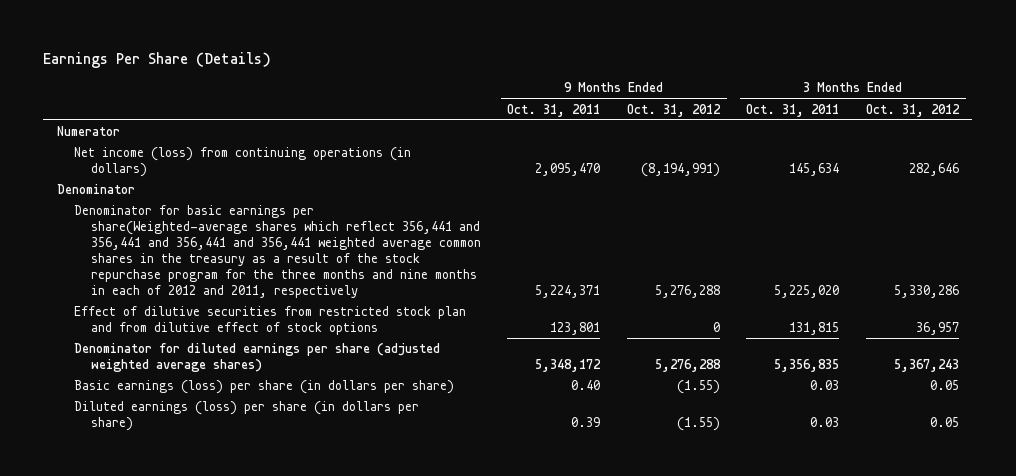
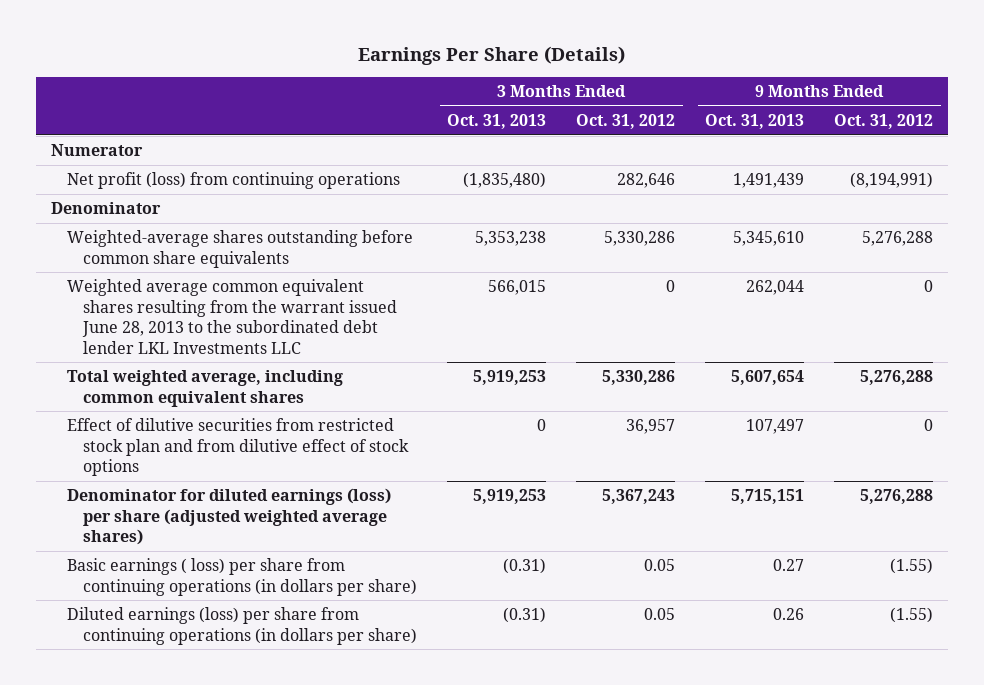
[507,103,601,117] Oct. 31, 2011 -> none
[746,103,840,117] Oct. 31, 2011 -> none
none -> [447,114,547,130] Oct. 31, 2013
none -> [705,114,805,130] Oct. 31, 2013
[73,147,411,178] Net income (loss) from continuing operations (in dollars) -> [67,172,401,190] Net profit (loss) from continuing operations
none -> [67,230,414,268] Weighted-average shares outstanding before common share equivalents
none -> [67,279,398,354] Weighted average common equivalent shares resulting from the warrant issued June 28, 2013 to the subordinated debt lender LKL Investments LLC
[73,205,481,298] Denominator for basic earnings per share(Weighted-average shares which reflect 356,441 and 356,441 and 356,441 and 356,441 weighted average common shares in the treasury as a result of the stock repurchase program for the three months and nine months in each of 2012 and 2011, respectively -> [67,370,344,407] Total weighted average, including common equivalent shares
[73,343,440,373] Denominator for diluted earnings per share (adjusted weighted average shares) -> [67,488,392,546] Denominator for diluted earnings (loss) per share (adjusted weighted average shares)
[73,380,454,395] Basic earnings (loss) per share (in dollars per share) -> [67,558,418,596] Basic earnings ( loss) per share from continuing operations (in dollars per share)
[73,401,419,432] Diluted earnings (loss) per share (in dollars per share) -> [67,607,418,645] Diluted earnings (loss) per share from continuing operations (in dollars per share)

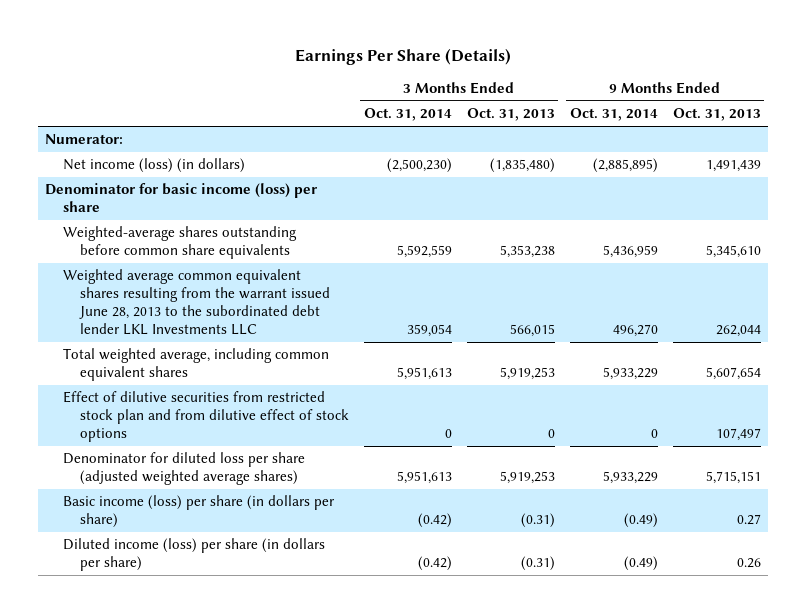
[576,114,676,130] Oct. 31, 2012 -> none
[834,114,934,130] Oct. 31, 2012 -> none
none -> [363,108,452,122] Oct. 31, 2014
none -> [569,108,658,122] Oct. 31, 2014
[51,144,144,157] Numerator -> [45,134,124,145] Numerator:
[67,172,401,190] Net profit (loss) from continuing operations -> [62,158,245,174] Net income (loss) (in dollars)
[51,202,162,215] Denominator -> [45,183,318,213] Denominator for basic income (loss) per share
[67,488,392,546] Denominator for diluted earnings (loss) per share (adjusted weighted average shares) -> [62,452,305,486] Denominator for diluted loss per share (adjusted weighted average shares)
[67,558,418,596] Basic earnings ( loss) per share from continuing operations (in dollars per share) -> [62,495,335,529] Basic income (loss) per share (in dollars per share)
[67,607,418,645] Diluted earnings (loss) per share from continuing operations (in dollars per share) -> [62,538,325,572] Diluted income (loss) per share (in dollars per share)

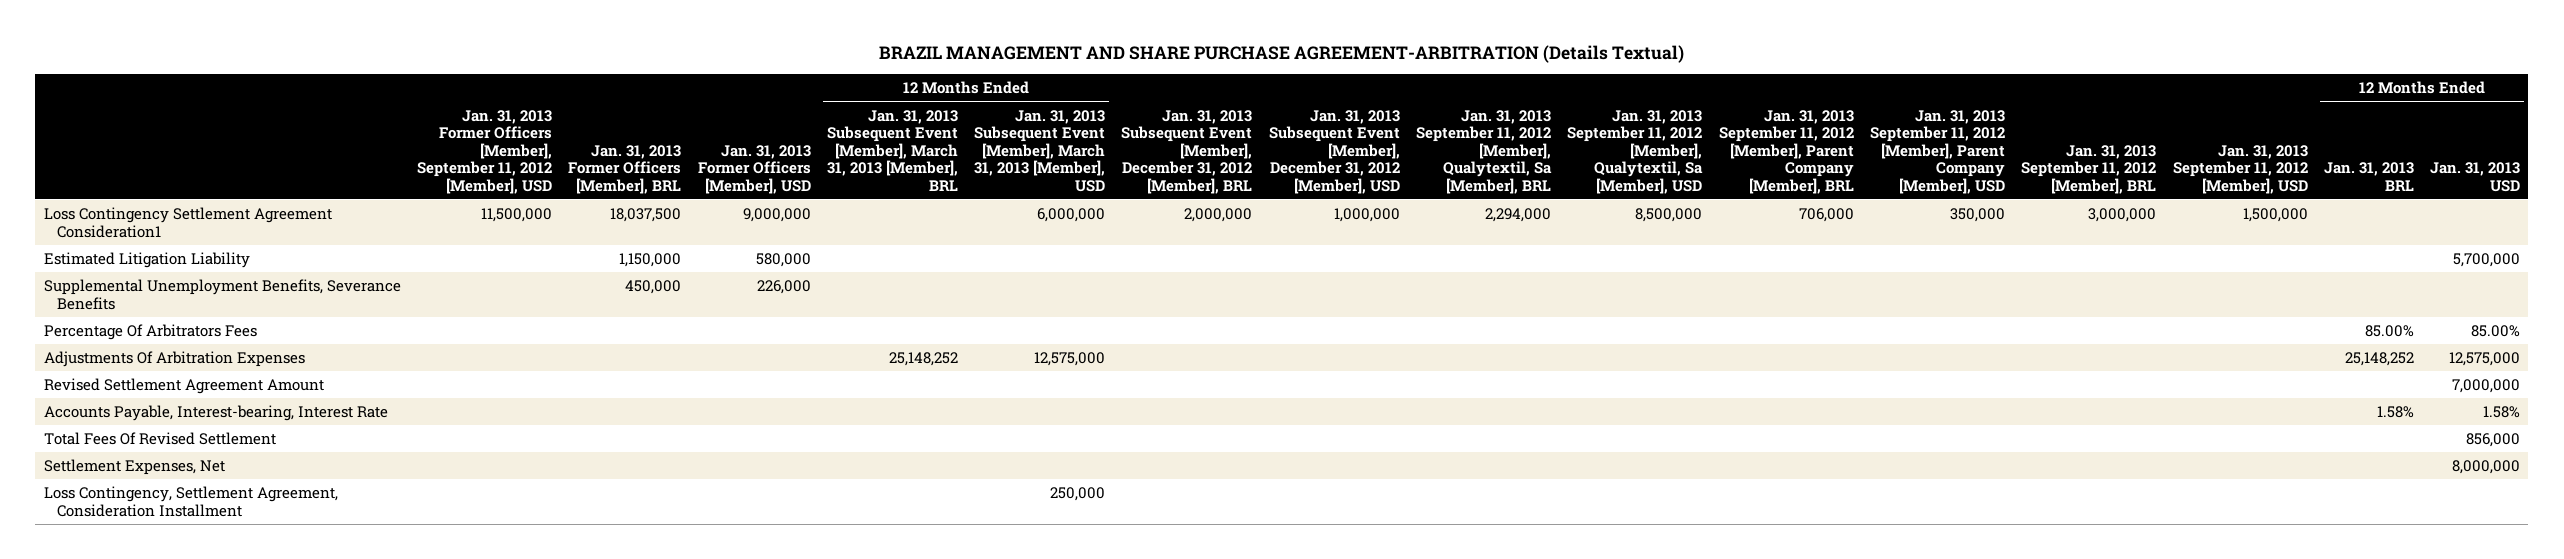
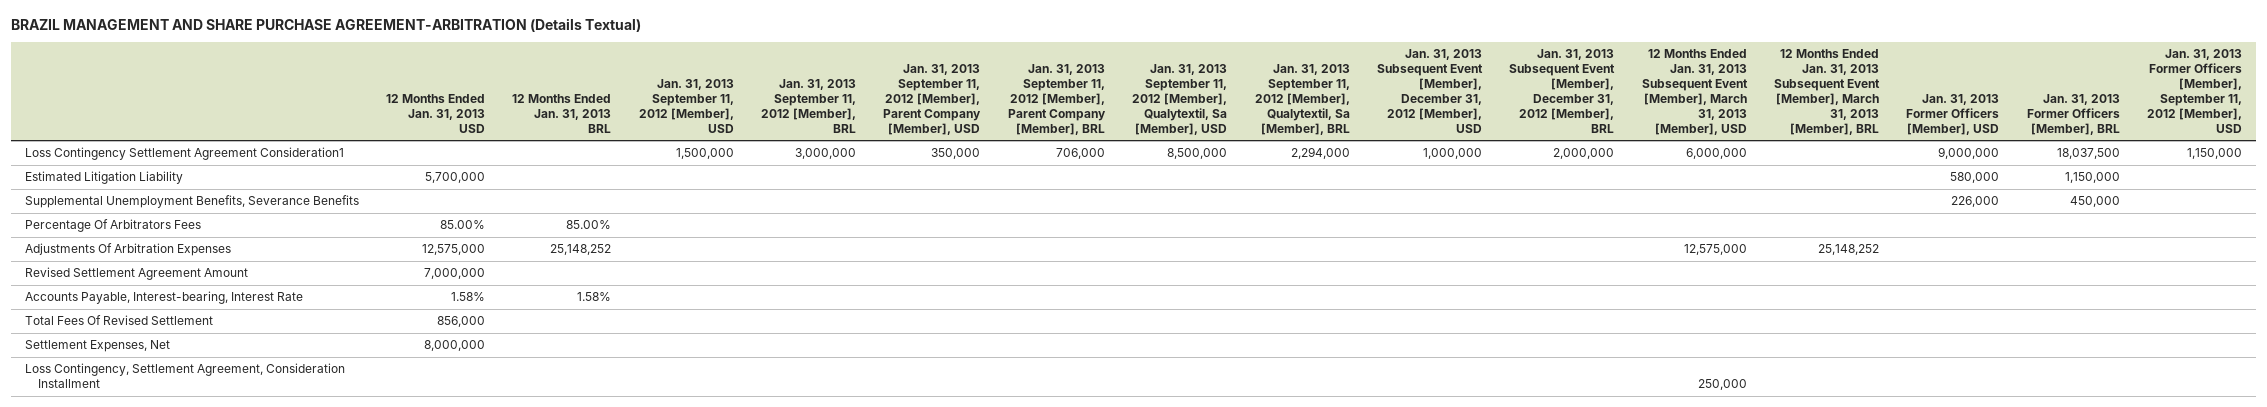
[480,208,552,223] 11,500,000 -> [2186,148,2242,160] 1,150,000

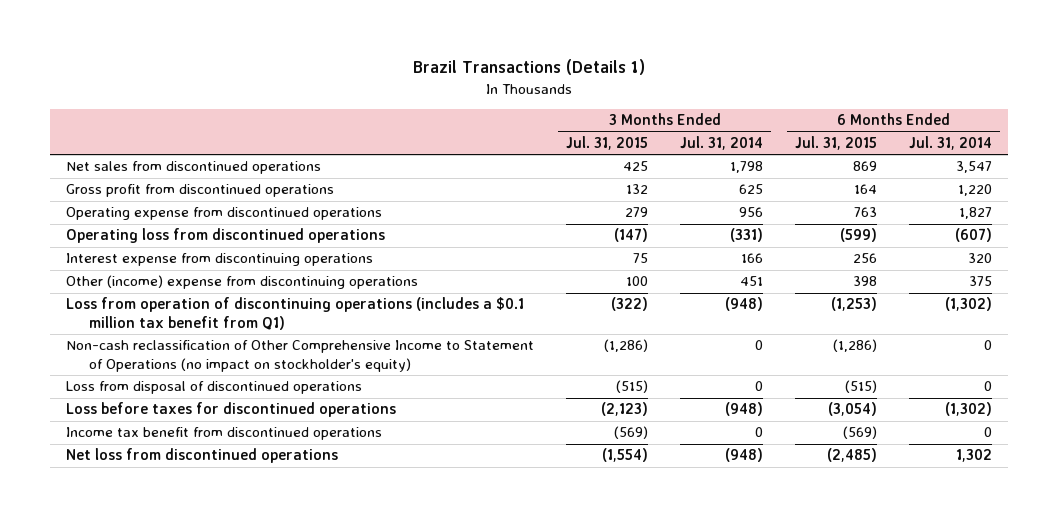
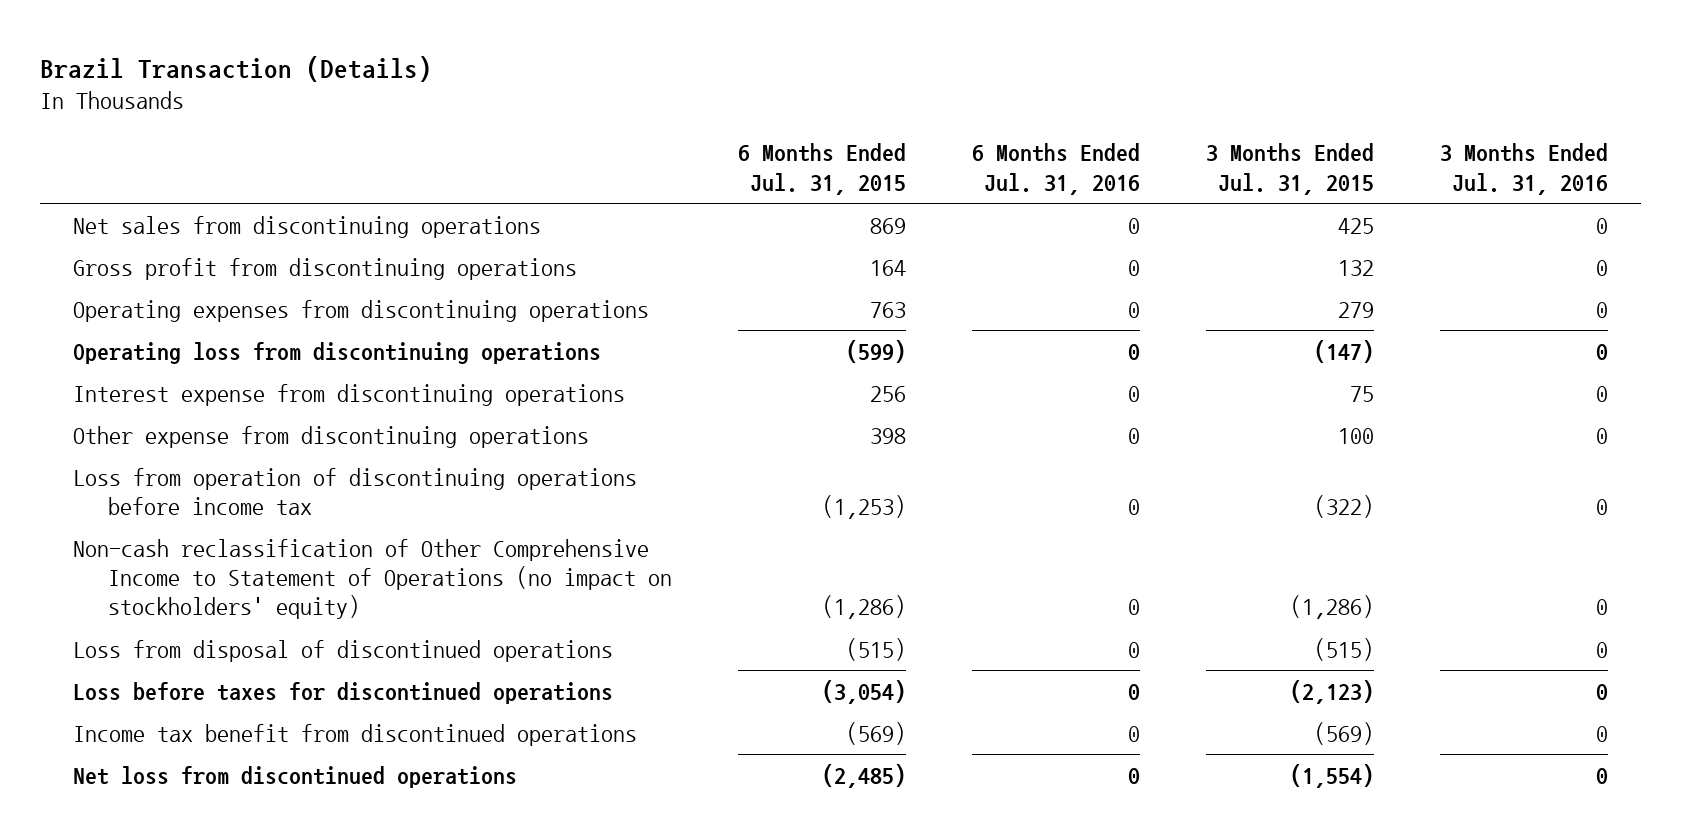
[413,59,646,76] Brazil Transactions (Details 1) -> [40,55,433,82] Brazil Transaction (Details)
[680,135,764,150] Jul. 31, 2014 -> none
[909,135,993,150] Jul. 31, 2014 -> none
none -> [972,143,1141,195] 6 Months Ended Jul. 31, 2016
none -> [1440,143,1609,195] 3 Months Ended Jul. 31, 2016
[66,161,322,175] Net sales from discontinued operations -> [73,215,542,238] Net sales from discontinuing operations
[66,184,335,198] Gross profit from discontinued operations -> [73,257,578,280] Gross profit from discontinuing operations
[66,207,383,221] Operating expense from discontinued operations -> [73,299,650,322] Operating expenses from discontinuing operations
[66,228,386,244] Operating loss from discontinued operations -> [73,341,602,364] Operating loss from discontinuing operations
[66,275,419,290] Other (income) expense from discontinuing operations -> [73,425,590,448] Other expense from discontinuing operations
[66,297,525,330] Loss from operation of discontinuing operations (includes a $0.1 million tax benefit from Q1) -> [73,467,638,515] Loss from operation of discontinuing operations before income tax
[66,340,535,372] Non-cash reclassification of Other Comprehensive Income to Statement of Operations (no impact on stockholder's equity) -> [73,538,673,620] Non-cash reclassification of Other Comprehensive Income to Statement of Operations (no impact on stockholders' equity)

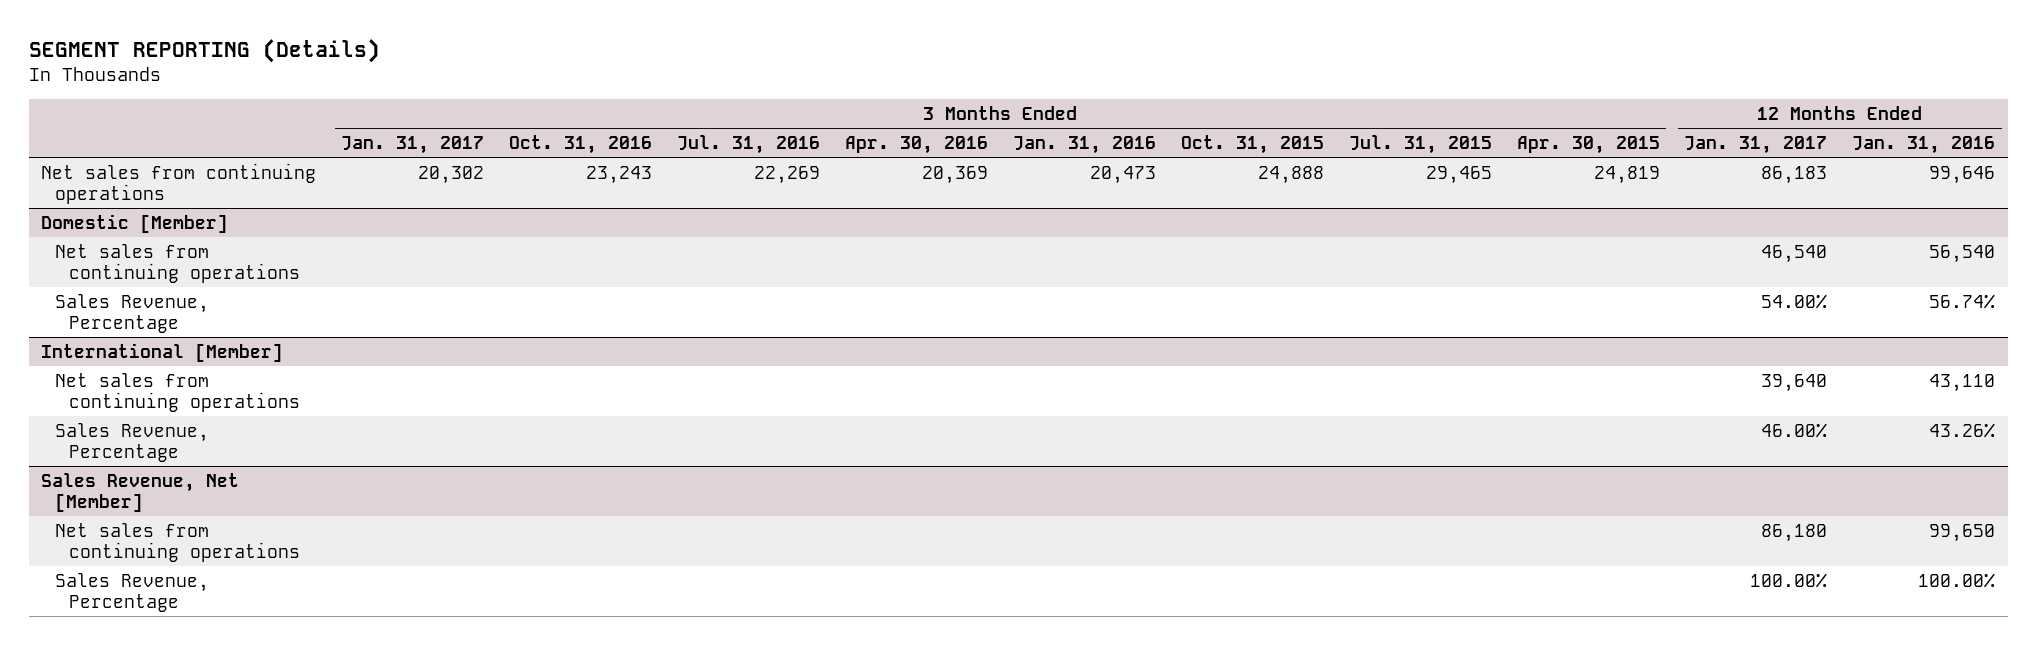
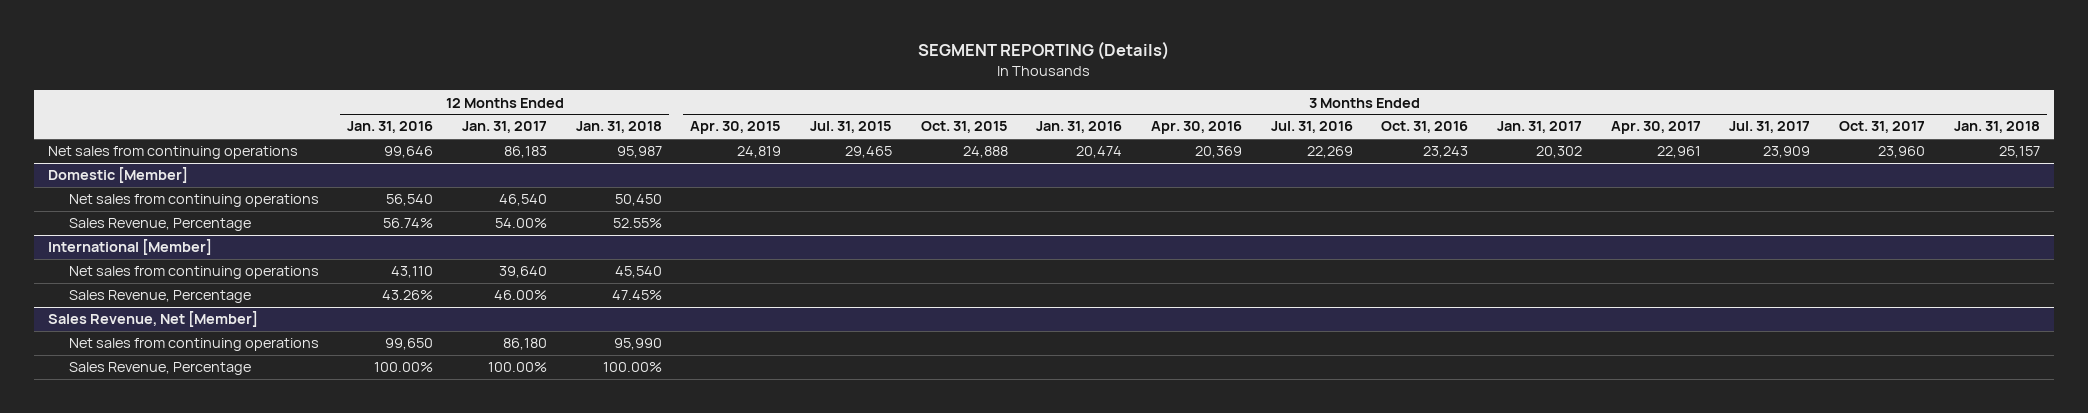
none -> [575,121,662,134] Jan. 31, 2018
none -> [1610,121,1701,135] Apr. 30, 2017
none -> [1729,121,1811,134] Jul. 31, 2017
none -> [1839,121,1926,134] Oct. 31, 2017
none -> [1953,121,2040,134] Jan. 31, 2018
[1089,165,1156,184] 20,473 -> [1076,146,1123,159] 20,474

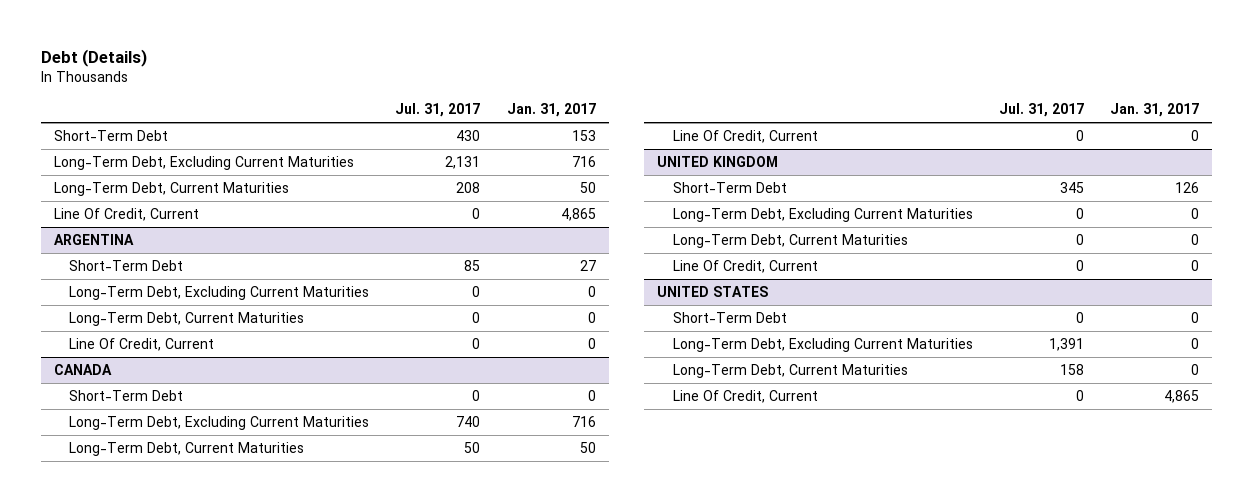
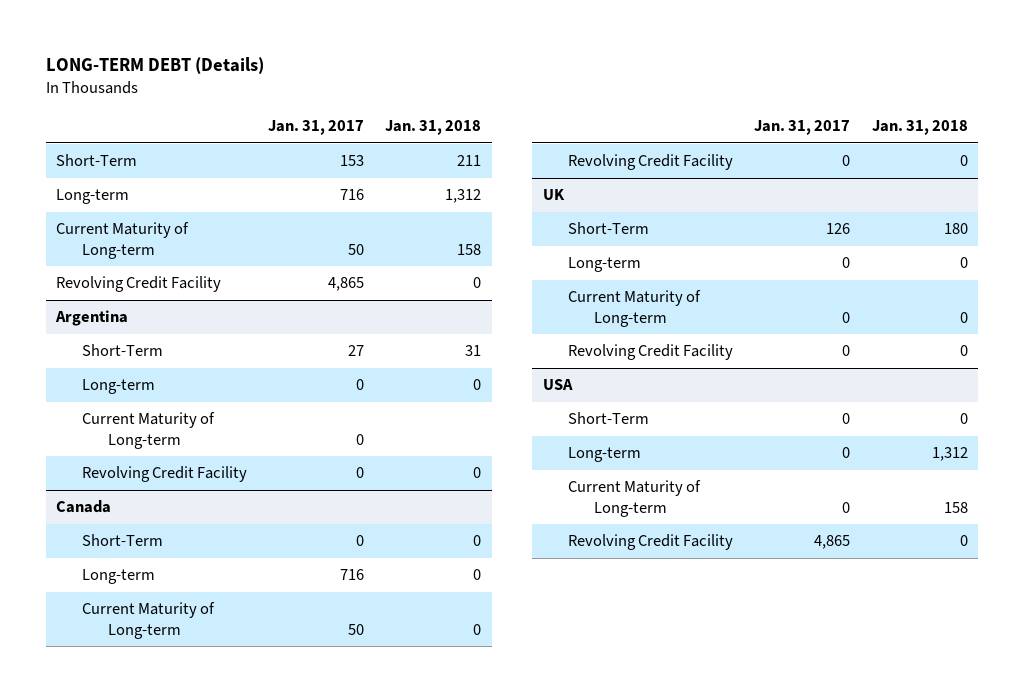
[40,48,147,67] Debt (Details) -> [45,56,264,74] LONG-TERM DEBT (Details)
[395,103,481,118] Jul. 31, 2017 -> none
none -> [384,120,481,136] Jan. 31, 2018
[53,130,168,142] Short-Term Debt -> [56,154,138,167] Short-Term
[53,156,354,171] Long-Term Debt, Excluding Current Maturities -> [56,189,130,205] Long-term
[53,182,289,197] Long-Term Debt, Current Maturities -> [56,222,190,259] Current Maturity of Long-term
[53,208,199,222] Line Of Credit, Current -> [56,276,222,293] Revolving Credit Facility
[53,234,134,246] ARGENTINA -> [55,310,129,327] Argentina
[69,260,184,272] Short-Term Debt -> [81,344,163,357] Short-Term
[69,286,370,301] Long-Term Debt, Excluding Current Maturities -> [81,379,155,395] Long-term
[69,312,305,327] Long-Term Debt, Current Maturities -> [81,412,215,449] Current Maturity of Long-term
[69,338,215,352] Line Of Credit, Current -> [81,466,247,483] Revolving Credit Facility
[53,364,112,376] CANADA -> [56,500,112,514] Canada
[69,390,184,402] Short-Term Debt -> [81,534,163,547] Short-Term
[69,416,370,431] Long-Term Debt, Excluding Current Maturities -> [81,569,155,585] Long-term
[69,442,305,457] Long-Term Debt, Current Maturities -> [81,602,215,639] Current Maturity of Long-term
[672,130,818,144] Line Of Credit, Current -> [568,154,734,171] Revolving Credit Facility
[657,156,779,168] UNITED KINGDOM -> [542,189,565,201] UK
[672,182,787,194] Short-Term Debt -> [568,222,650,235] Short-Term
[672,208,973,223] Long-Term Debt, Excluding Current Maturities -> [568,257,642,273] Long-term
[672,234,908,249] Long-Term Debt, Current Maturities -> [568,290,702,327] Current Maturity of Long-term
[672,260,818,274] Line Of Credit, Current -> [568,344,734,361] Revolving Credit Facility
[657,286,769,298] UNITED STATES -> [542,379,573,391] USA
[672,312,787,324] Short-Term Debt -> [568,412,650,425] Short-Term
[672,338,973,353] Long-Term Debt, Excluding Current Maturities -> [568,447,642,463] Long-term
[672,364,908,379] Long-Term Debt, Current Maturities -> [568,480,702,517] Current Maturity of Long-term
[672,390,818,404] Line Of Credit, Current -> [568,534,734,551] Revolving Credit Facility

